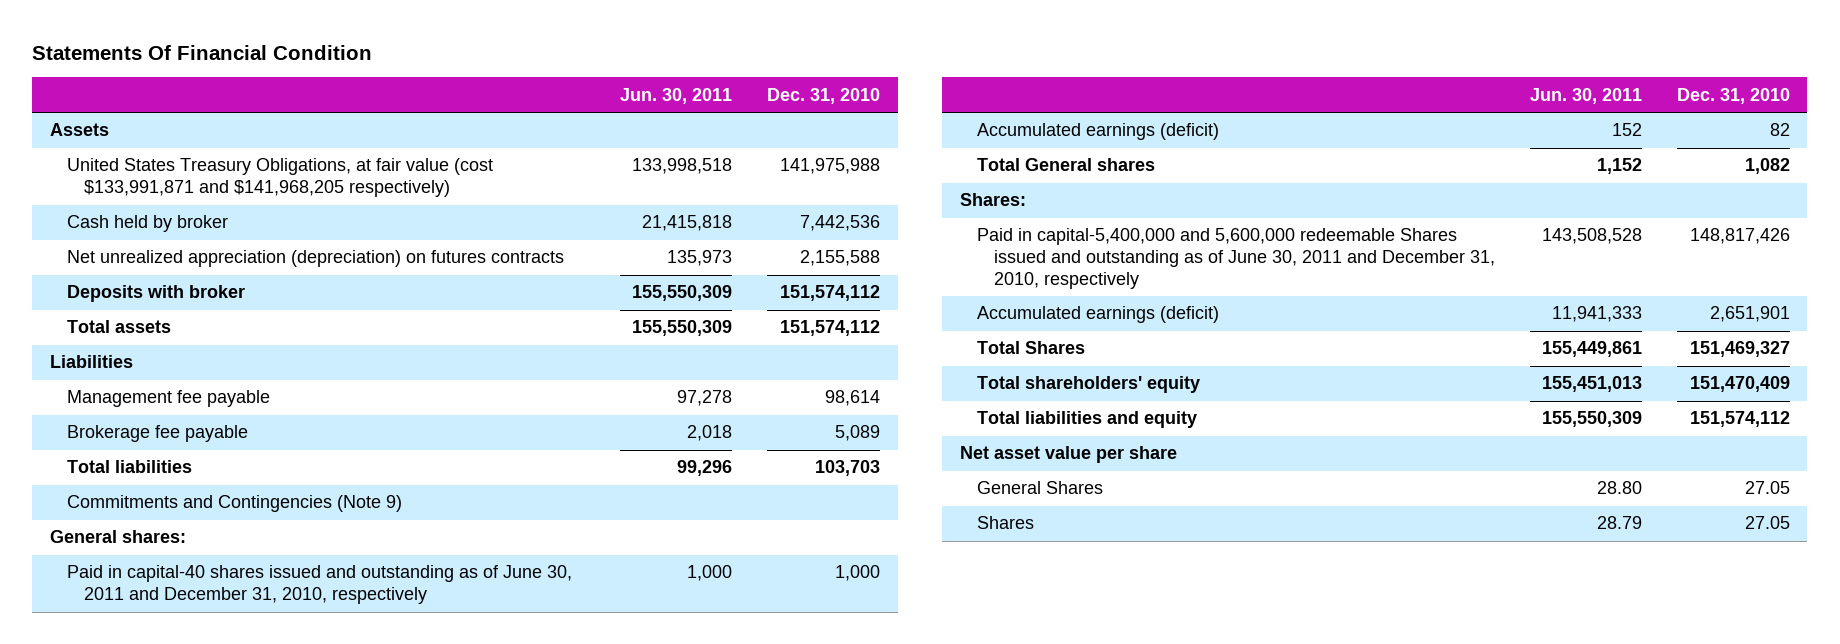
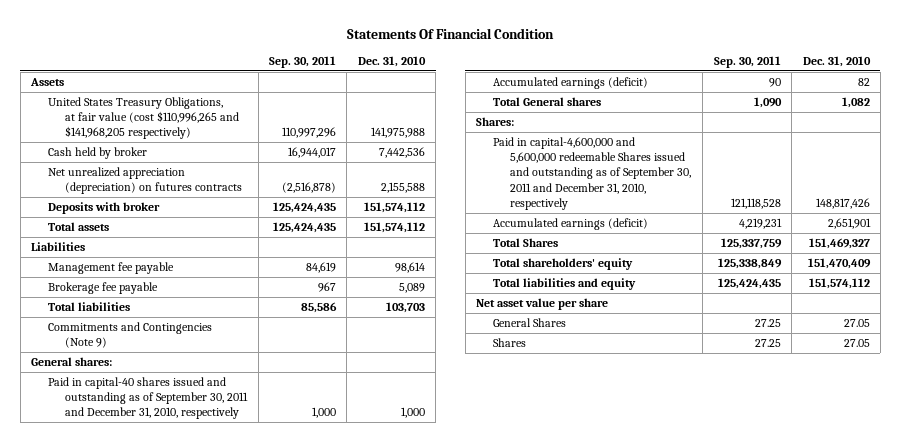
[620,87,733,104] Jun. 30, 2011 -> none
none -> [268,55,336,68] Sep. 30, 2011
[66,158,493,198] United States Treasury Obligations, at fair value (cost $133,991,871 and $141,968,205 respectively) -> [48,97,240,140] United States Treasury Obligations, at fair value (cost $110,996,265 and $141,968,205 respectively)
[66,565,572,605] Paid in capital-40 shares issued and outstanding as of June 30, 2011 and December 31, 2010, respectively -> [48,377,249,420] Paid in capital-40 shares issued and outstanding as of September 30, 2011 and December 31, 2010, respectively
[976,228,1496,290] Paid in capital-5,400,000 and 5,600,000 redeemable Shares issued and outstanding as of June 30, 2011 and December 31, 2010, respectively -> [493,137,691,210] Paid in capital-4,600,000 and 5,600,000 redeemable Shares issued and outstanding as of September 30, 2011 and December 31, 2010, respectively

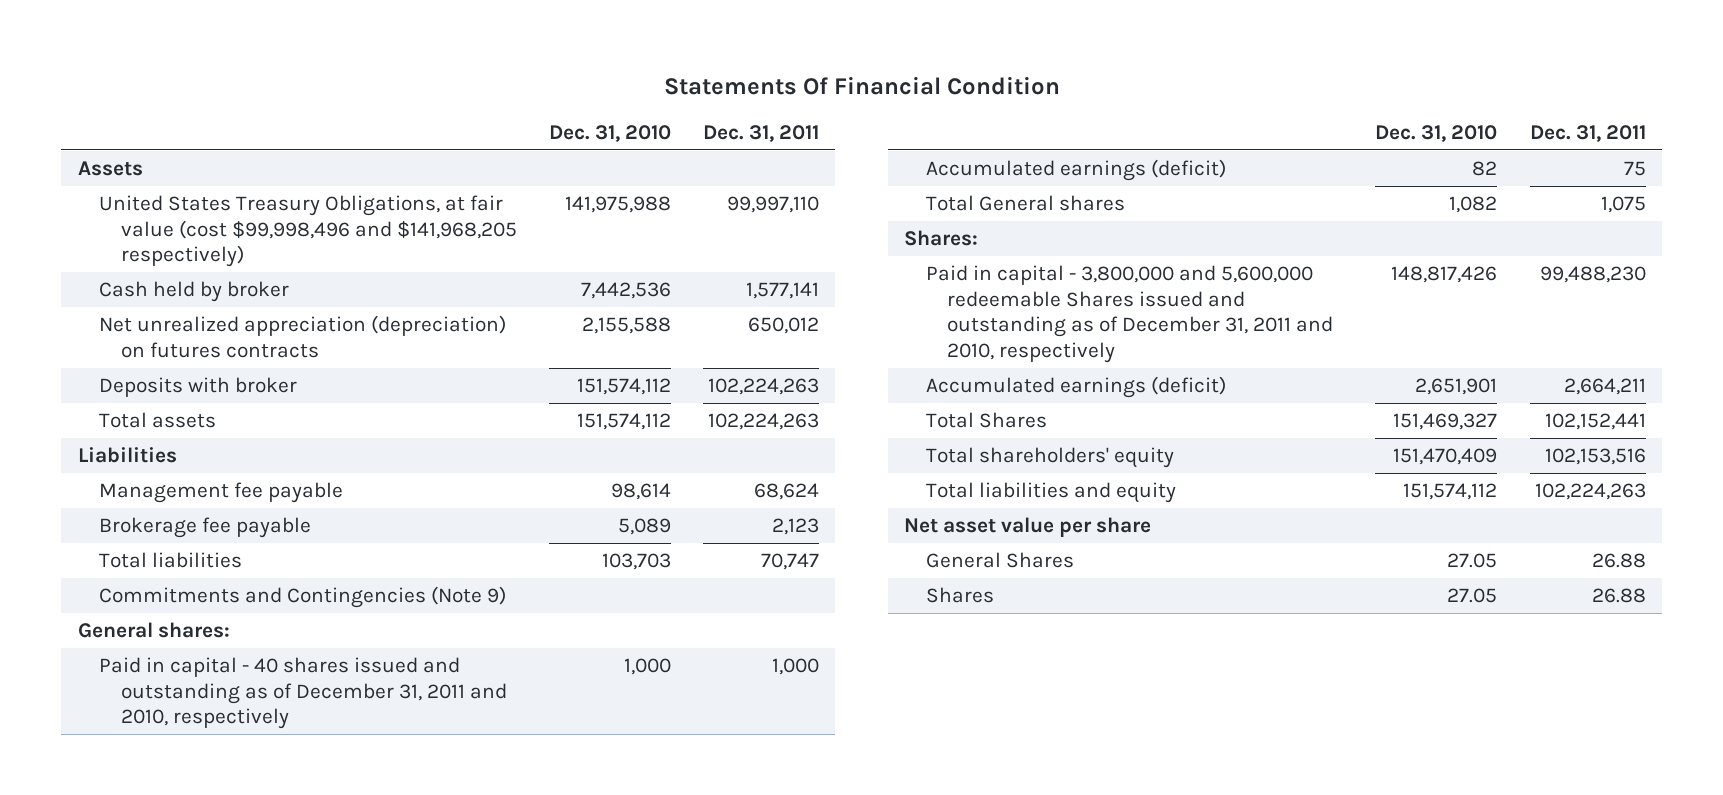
[268,55,336,68] Sep. 30, 2011 -> none
none -> [703,124,820,142] Dec. 31, 2011
[48,97,240,140] United States Treasury Obligations, at fair value (cost $110,996,265 and $141,968,205 respectively) -> [99,195,517,268] United States Treasury Obligations, at fair value (cost $99,998,496 and $141,968,205 respectively)
[48,377,249,420] Paid in capital-40 shares issued and outstanding as of September 30, 2011 and December 31, 2010, respectively -> [99,657,507,730] Paid in capital - 40 shares issued and outstanding as of December 31, 2011 and 2010, respectively
[493,137,691,210] Paid in capital-4,600,000 and 5,600,000 redeemable Shares issued and outstanding as of September 30, 2011 and December 31, 2010, respectively -> [925,265,1334,363] Paid in capital - 3,800,000 and 5,600,000 redeemable Shares issued and outstanding as of December 31, 2011 and 2010, respectively

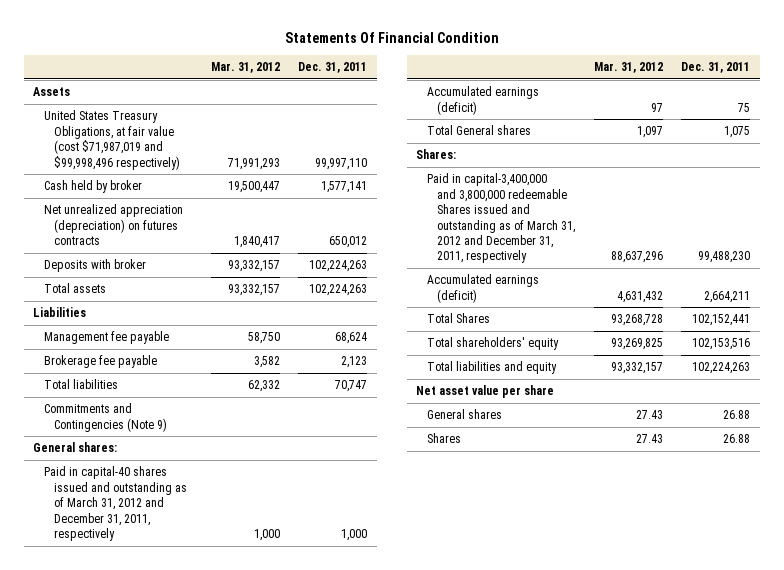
[549,124,672,142] Dec. 31, 2010 -> none
none -> [210,62,280,74] Mar. 31, 2012
[99,195,517,268] United States Treasury Obligations, at fair value (cost $99,998,496 and $141,968,205 respectively) -> [43,110,181,170] United States Treasury Obligations, at fair value (cost $71,987,019 and $99,998,496 respectively)
[99,657,507,730] Paid in capital - 40 shares issued and outstanding as of December 31, 2011 and 2010, respectively -> [43,466,188,541] Paid in capital-40 shares issued and outstanding as of March 31, 2012 and December 31, 2011, respectively
[925,265,1334,363] Paid in capital - 3,800,000 and 5,600,000 redeemable Shares issued and outstanding as of December 31, 2011 and 2010, respectively -> [426,173,576,264] Paid in capital-3,400,000 and 3,800,000 redeemable Shares issued and outstanding as of March 31, 2012 and December 31, 2011, respectively
[925,552,1074,569] General Shares -> [426,409,502,420] General shares

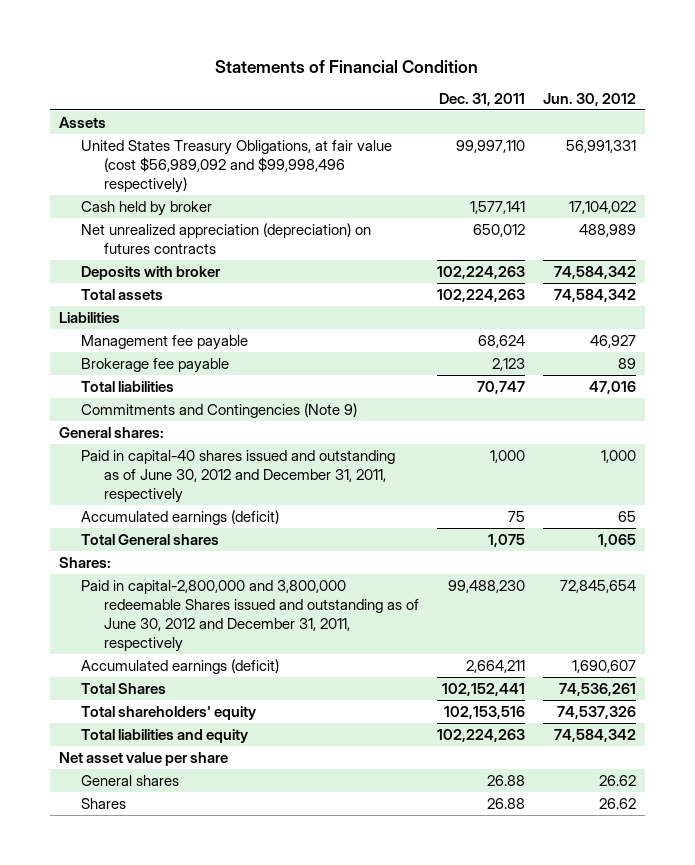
[284,31,499,43] Statements Of Financial Condition -> [215,59,479,73] Statements of Financial Condition
[210,62,280,74] Mar. 31, 2012 -> none
none -> [543,92,637,106] Jun. 30, 2012
[43,110,181,170] United States Treasury Obligations, at fair value (cost $71,987,019 and $99,998,496 respectively) -> [81,139,393,193] United States Treasury Obligations, at fair value (cost $56,989,092 and $99,998,496 respectively)
[43,466,188,541] Paid in capital-40 shares issued and outstanding as of March 31, 2012 and December 31, 2011, respectively -> [81,449,396,503] Paid in capital-40 shares issued and outstanding as of June 30, 2012 and December 31, 2011, respectively
[426,173,576,264] Paid in capital-3,400,000 and 3,800,000 redeemable Shares issued and outstanding as of March 31, 2012 and December 31, 2011, respectively -> [81,579,420,652] Paid in capital-2,800,000 and 3,800,000 redeemable Shares issued and outstanding as of June 30, 2012 and December 31, 2011, respectively

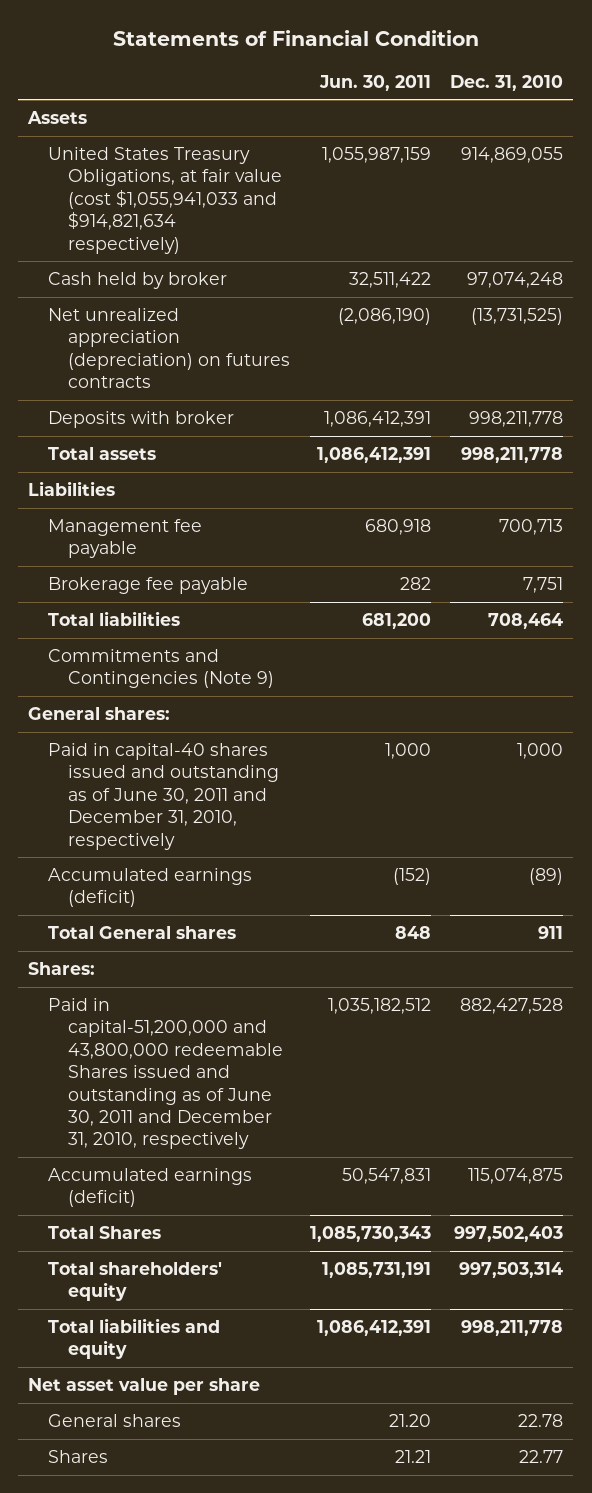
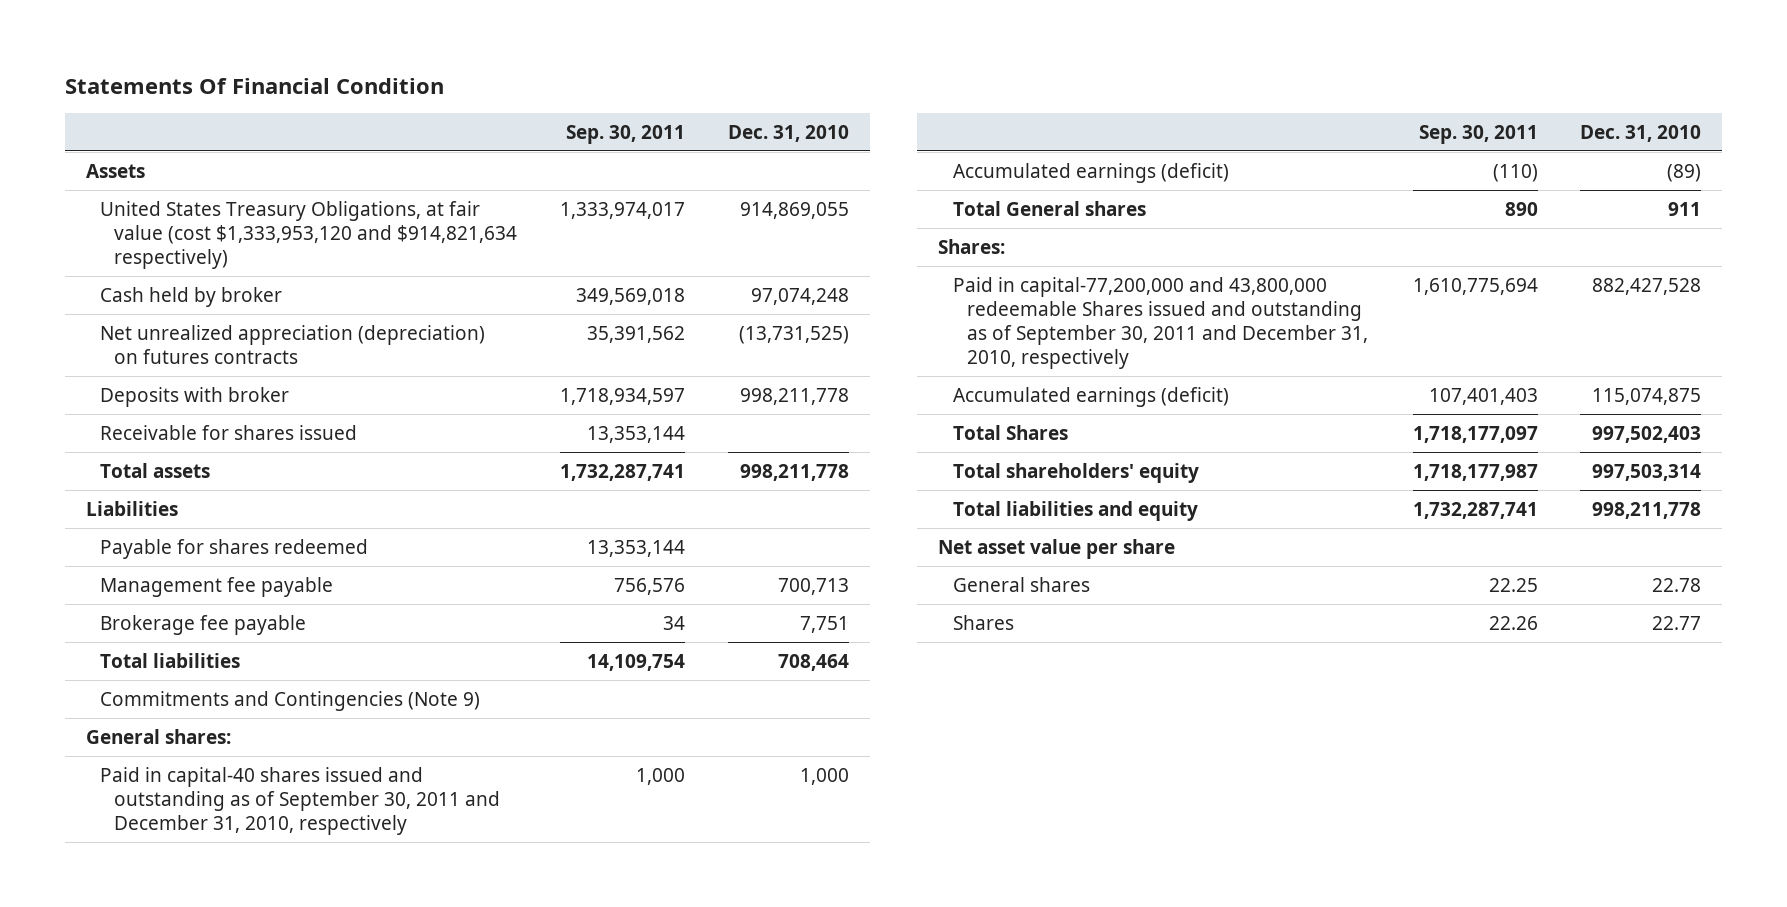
[112,29,479,46] Statements of Financial Condition -> [64,77,444,94] Statements Of Financial Condition
[318,74,431,91] Jun. 30, 2011 -> none
none -> [565,124,685,144] Sep. 30, 2011
[48,147,283,254] United States Treasury Obligations, at fair value (cost $1,055,941,033 and $914,821,634 respectively) -> [100,200,518,269] United States Treasury Obligations, at fair value (cost $1,333,953,120 and $914,821,634 respectively)
none -> [100,424,358,440] Receivable for shares issued
none -> [100,538,369,559] Payable for shares redeemed
[48,743,280,850] Paid in capital-40 shares issued and outstanding as of June 30, 2011 and December 31, 2010, respectively -> [100,766,501,835] Paid in capital-40 shares issued and outstanding as of September 30, 2011 and December 31, 2010, respectively
[48,998,284,1150] Paid in capital-51,200,000 and 43,800,000 redeemable Shares issued and outstanding as of June 30, 2011 and December 31, 2010, respectively -> [952,276,1369,369] Paid in capital-77,200,000 and 43,800,000 redeemable Shares issued and outstanding as of September 30, 2011 and December 31, 2010, respectively

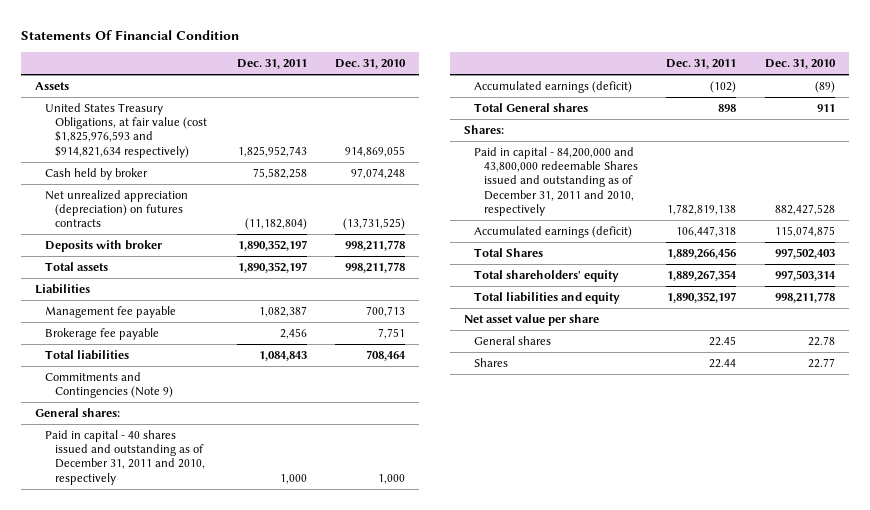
[565,124,685,144] Sep. 30, 2011 -> none
none -> [236,59,307,70] Dec. 31, 2011
[100,200,518,269] United States Treasury Obligations, at fair value (cost $1,333,953,120 and $914,821,634 respectively) -> [44,102,207,158] United States Treasury Obligations, at fair value (cost $1,825,976,593 and $914,821,634 respectively)
[100,424,358,440] Receivable for shares issued -> none
[100,538,369,559] Payable for shares redeemed -> none
[100,766,501,835] Paid in capital-40 shares issued and outstanding as of September 30, 2011 and December 31, 2010, respectively -> [44,429,205,485] Paid in capital - 40 shares issued and outstanding as of December 31, 2011 and 2010, respectively
[952,276,1369,369] Paid in capital-77,200,000 and 43,800,000 redeemable Shares issued and outstanding as of September 30, 2011 and December 31, 2010, respectively -> [474,146,639,216] Paid in capital - 84,200,000 and 43,800,000 redeemable Shares issued and outstanding as of December 31, 2011 and 2010, respectively

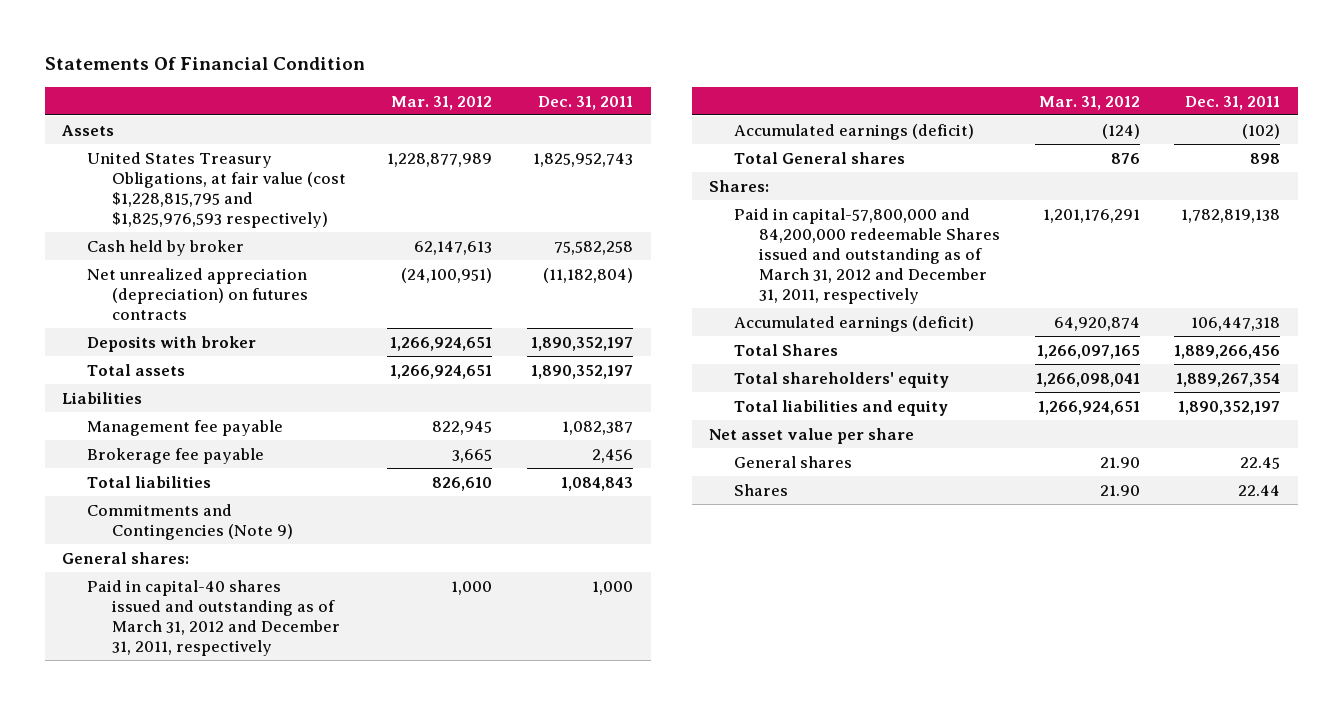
[335,59,407,70] Dec. 31, 2010 -> none
none -> [391,95,493,110] Mar. 31, 2012
[44,102,207,158] United States Treasury Obligations, at fair value (cost $1,825,976,593 and $914,821,634 respectively) -> [86,151,346,229] United States Treasury Obligations, at fair value (cost $1,228,815,795 and $1,825,976,593 respectively)
[44,429,205,485] Paid in capital - 40 shares issued and outstanding as of December 31, 2011 and 2010, respectively -> [86,579,340,657] Paid in capital-40 shares issued and outstanding as of March 31, 2012 and December 31, 2011, respectively
[474,146,639,216] Paid in capital - 84,200,000 and 43,800,000 redeemable Shares issued and outstanding as of December 31, 2011 and 2010, respectively -> [733,207,1000,305] Paid in capital-57,800,000 and 84,200,000 redeemable Shares issued and outstanding as of March 31, 2012 and December 31, 2011, respectively

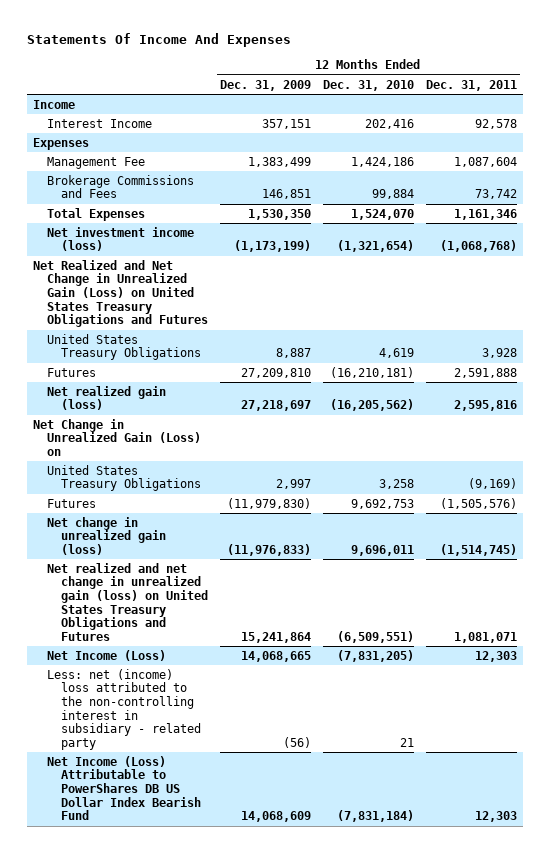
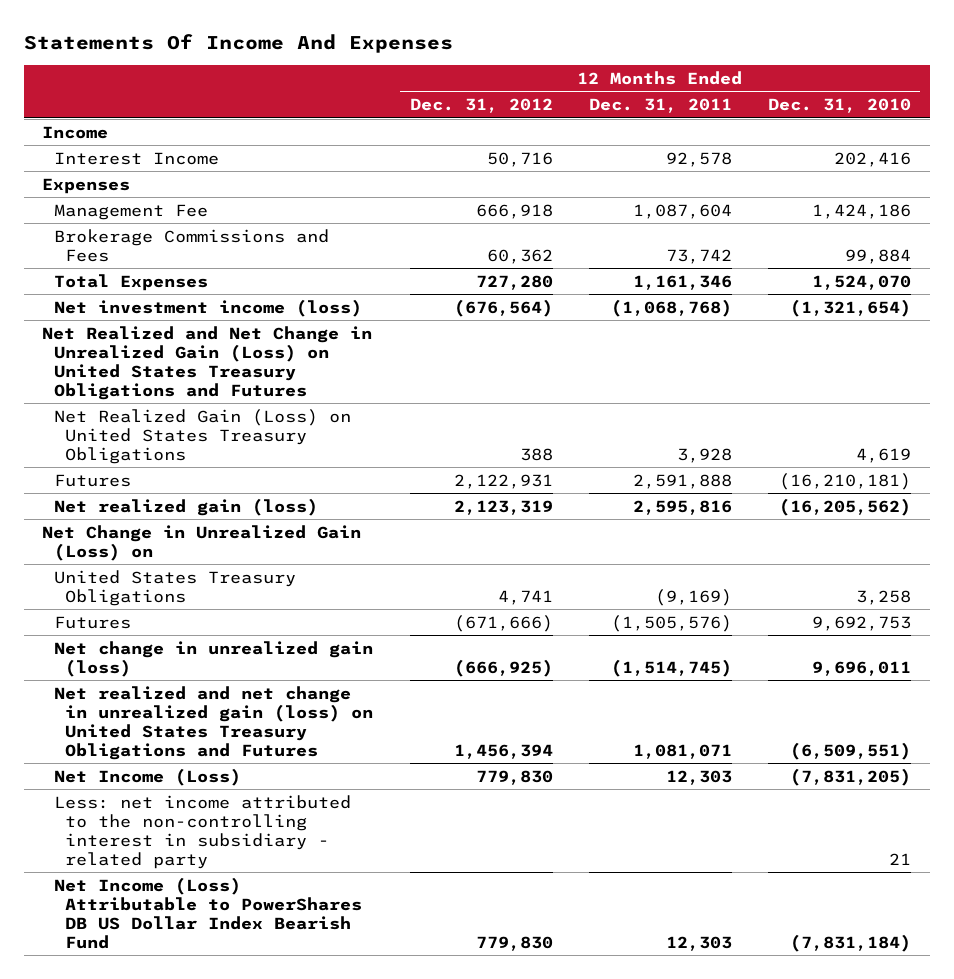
[219,79,311,91] Dec. 31, 2009 -> none
none -> [409,98,553,114] Dec. 31, 2012
[46,333,201,361] United States Treasury Obligations -> [53,408,351,464] Net Realized Gain (Loss) on United States Treasury Obligations
[46,668,201,750] Less: net (income) loss attributed to the non-controlling interest in subsidiary - related party -> [53,794,351,869] Less: net income attributed to the non-controlling interest in subsidiary - related party

